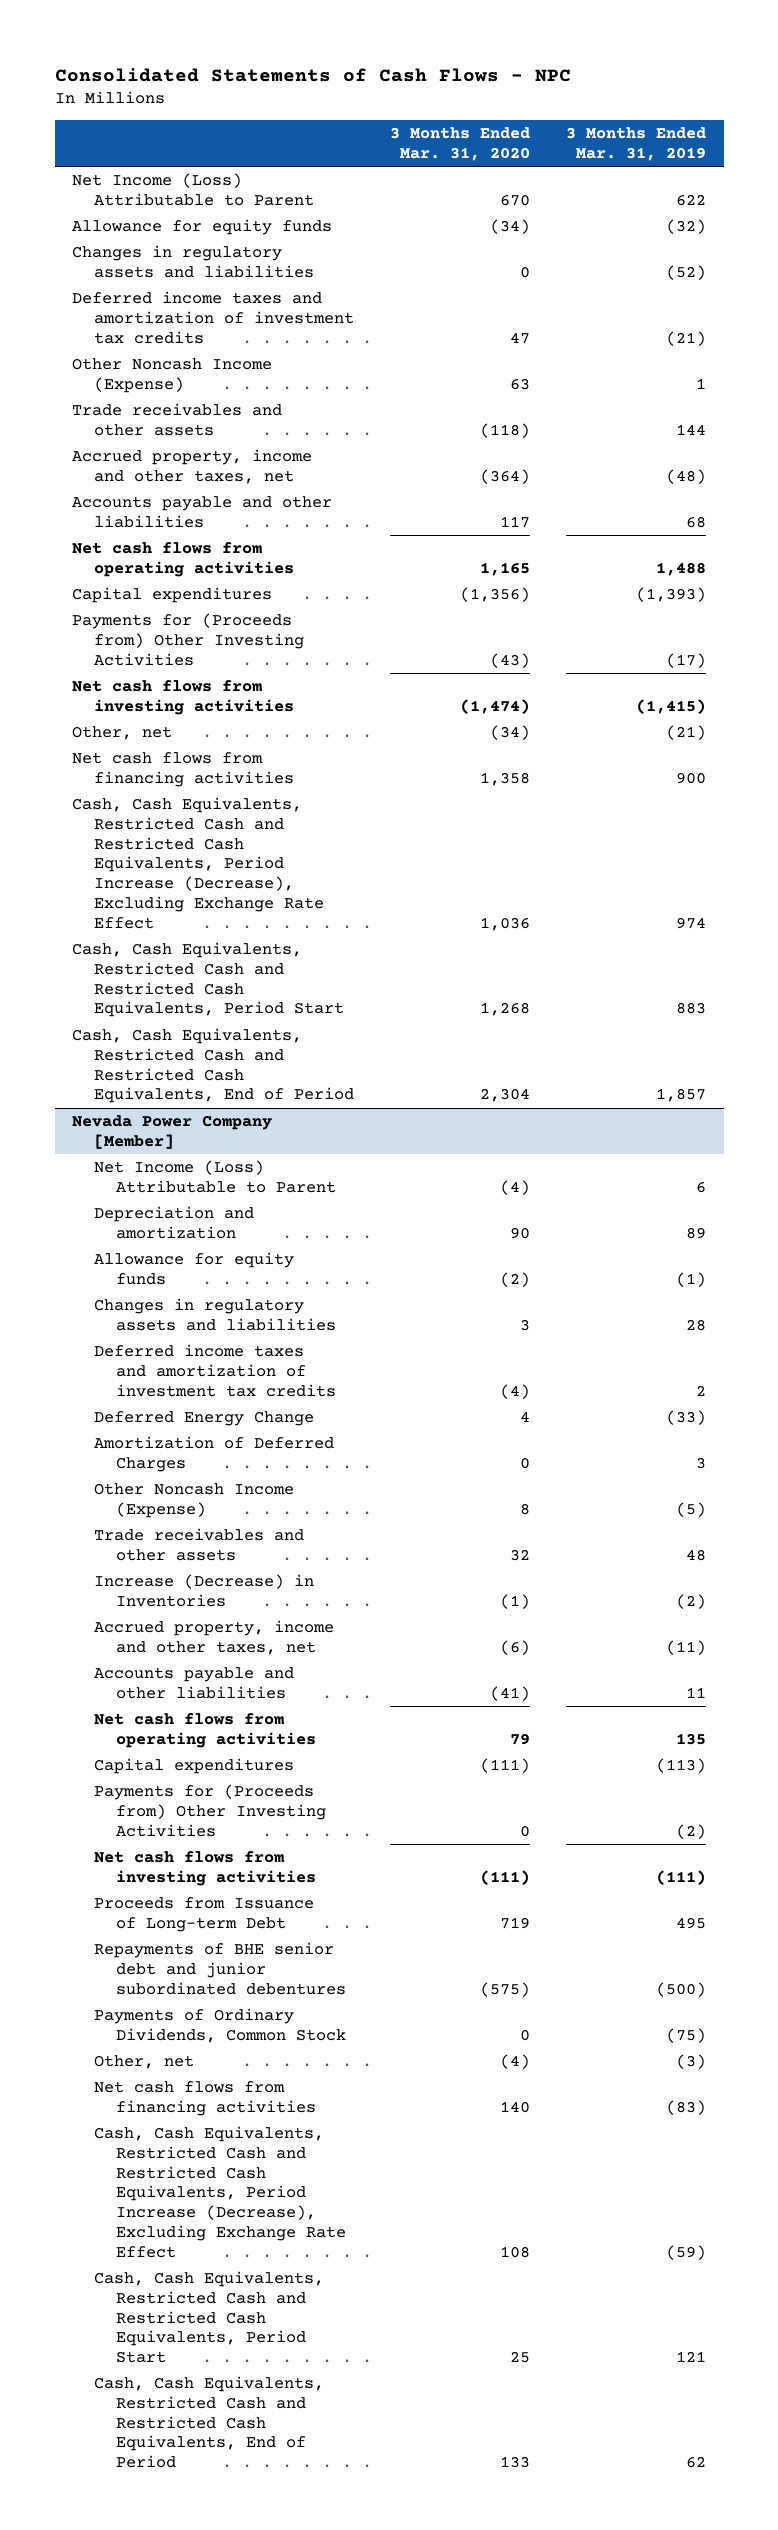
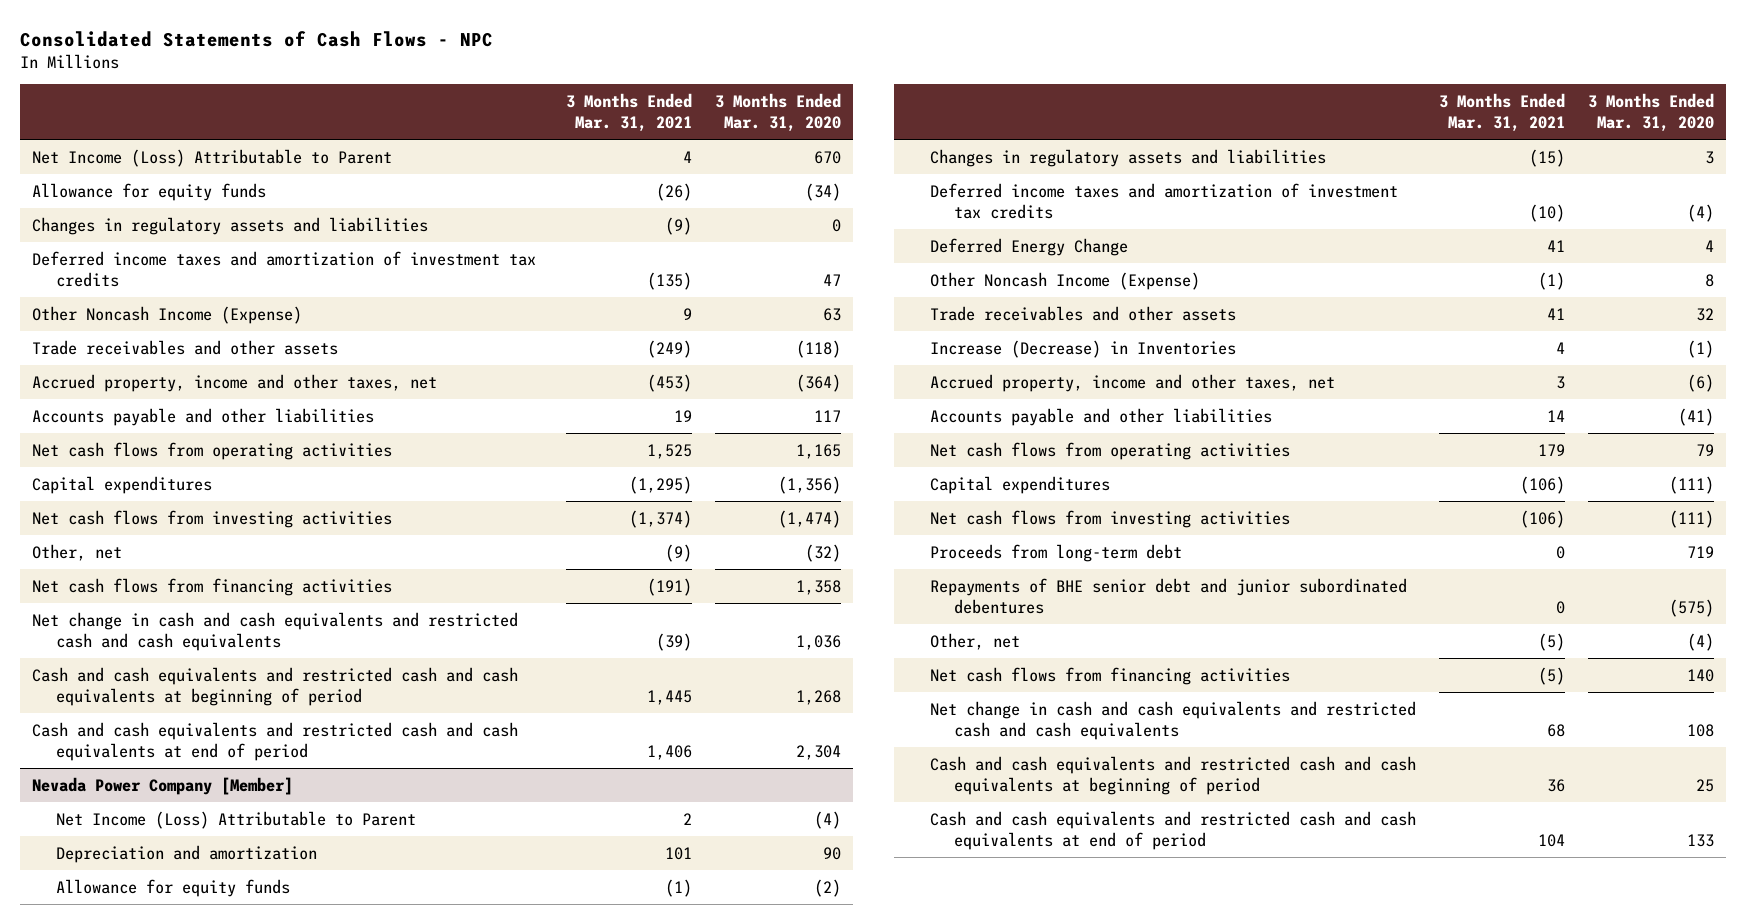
[565,127,706,161] 3 Months Ended Mar. 31, 2019 -> none
none -> [565,92,692,132] 3 Months Ended Mar. 31, 2021
[72,613,305,666] Payments for (Proceeds from) Other Investing Activities -> none
[490,725,531,741] (34) -> [805,543,842,562] (32)
[72,797,325,929] Cash, Cash Equivalents, Restricted Cash and Restricted Cash Equivalents, Period Increase (Decrease), Excluding Exchange Rate Effect -> [32,611,519,651] Net change in cash and cash equivalents and restricted cash and cash equivalents
[72,942,345,1018] Cash, Cash Equivalents, Restricted Cash and Restricted Cash Equivalents, Period Start -> [32,666,519,706] Cash and cash equivalents and restricted cash and cash equivalents at beginning of period
[72,1028,355,1104] Cash, Cash Equivalents, Restricted Cash and Restricted Cash Equivalents, End of Period -> [32,721,519,761] Cash and cash equivalents and restricted cash and cash equivalents at end of period
[94,1436,335,1472] Amortization of Deferred Charges -> none
[94,1784,327,1837] Payments for (Proceeds from) Other Investing Activities -> none
[94,1897,315,1932] Proceeds from Issuance of Long-term Debt -> [929,543,1182,562] Proceeds from long-term debt
[94,2008,347,2043] Payments of Ordinary Dividends, Common Stock -> none
[94,2126,347,2258] Cash, Cash Equivalents, Restricted Cash and Restricted Cash Equivalents, Period Increase (Decrease), Excluding Exchange Rate Effect -> [929,700,1416,740] Net change in cash and cash equivalents and restricted cash and cash equivalents
[94,2271,325,2364] Cash, Cash Equivalents, Restricted Cash and Restricted Cash Equivalents, Period Start -> [929,755,1416,795] Cash and cash equivalents and restricted cash and cash equivalents at beginning of period
[94,2376,325,2469] Cash, Cash Equivalents, Restricted Cash and Restricted Cash Equivalents, End of Period -> [929,810,1416,850] Cash and cash equivalents and restricted cash and cash equivalents at end of period

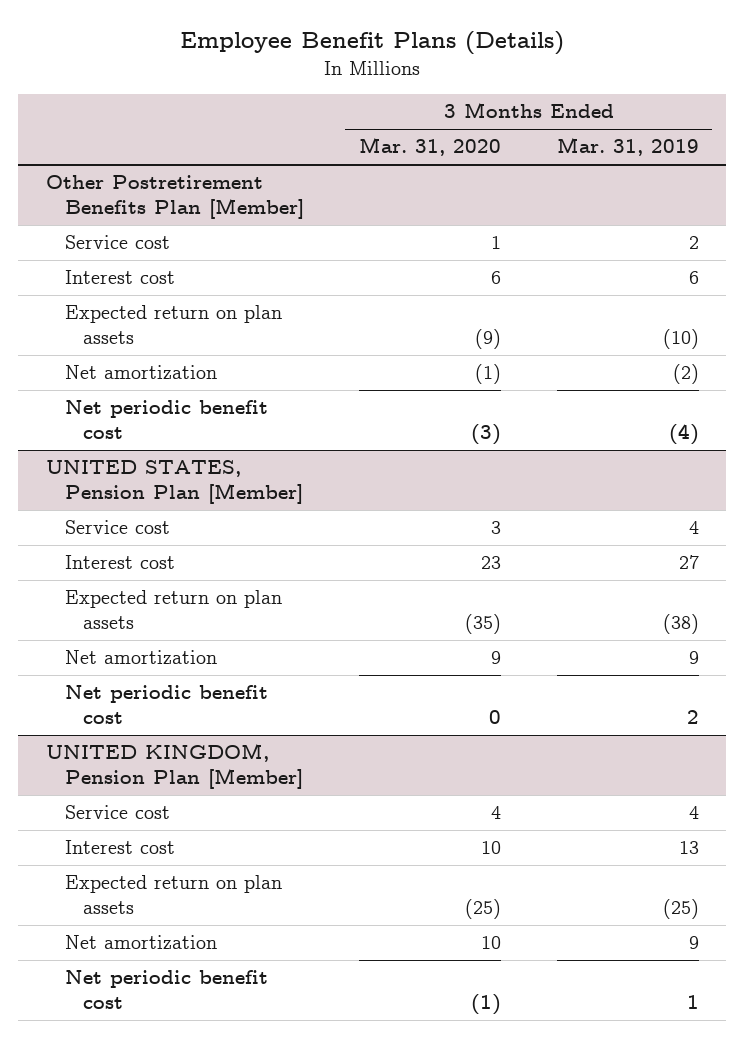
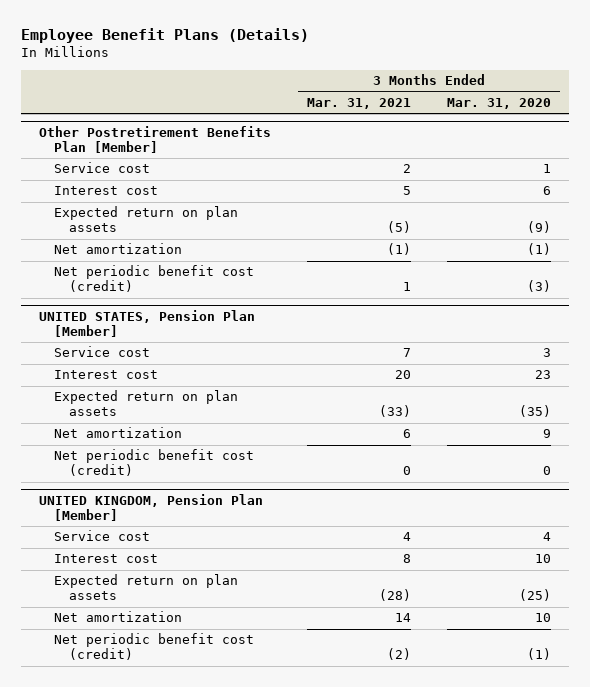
[556,137,699,157] Mar. 31, 2019 -> none
none -> [306,97,411,109] Mar. 31, 2021
[64,400,268,439] Net periodic benefit cost -> [53,265,254,293] Net periodic benefit cost (credit)
[64,685,268,724] Net periodic benefit cost -> [53,449,254,477] Net periodic benefit cost (credit)
[64,970,268,1009] Net periodic benefit cost -> [53,633,254,661] Net periodic benefit cost (credit)

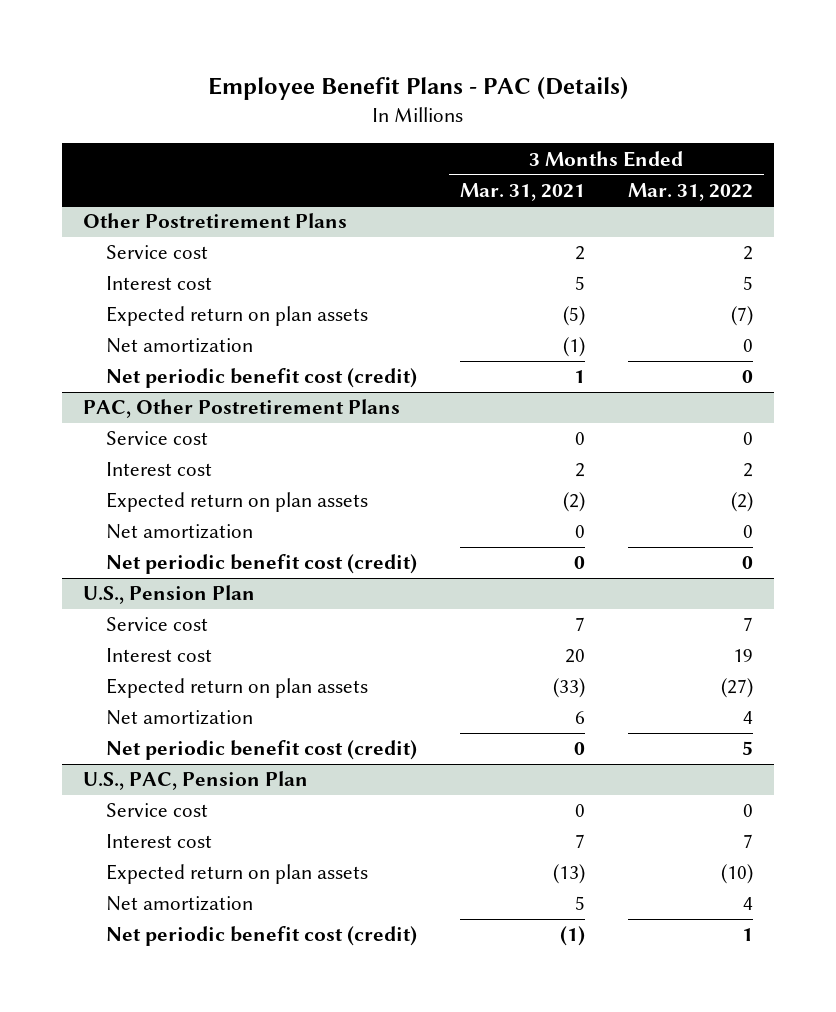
[21,28,310,44] Employee Benefit Plans (Details) -> [207,77,628,101] Employee Benefit Plans - PAC (Details)
[446,97,551,109] Mar. 31, 2020 -> none
none -> [627,182,753,201] Mar. 31, 2022
[39,125,272,153] Other Postretirement Benefits Plan [Member] -> [82,213,347,229] Other Postretirement Plans
[39,309,256,337] UNITED STATES, Pension Plan [Member] -> none
none -> [82,399,400,419] PAC, Other Postretirement Plans
none -> [106,431,209,446] Service cost
none -> [106,462,213,477] Interest cost
none -> [106,492,369,513] Expected return on plan assets
none -> [106,524,254,540] Net amortization
none -> [106,554,418,575] Net periodic benefit cost (credit)
none -> [82,585,255,605] U.S., Pension Plan
[39,493,264,521] UNITED KINGDOM, Pension Plan [Member] -> none
none -> [82,771,308,791] U.S., PAC, Pension Plan
[402,532,411,542] 4 -> [575,804,586,818] 0
[402,554,411,564] 8 -> [575,834,586,849] 7
[378,589,411,602] (28) -> [553,864,586,885] (13)
[394,613,411,623] 14 -> [575,896,586,911] 5
[386,648,411,661] (2) -> [560,926,586,947] (1)

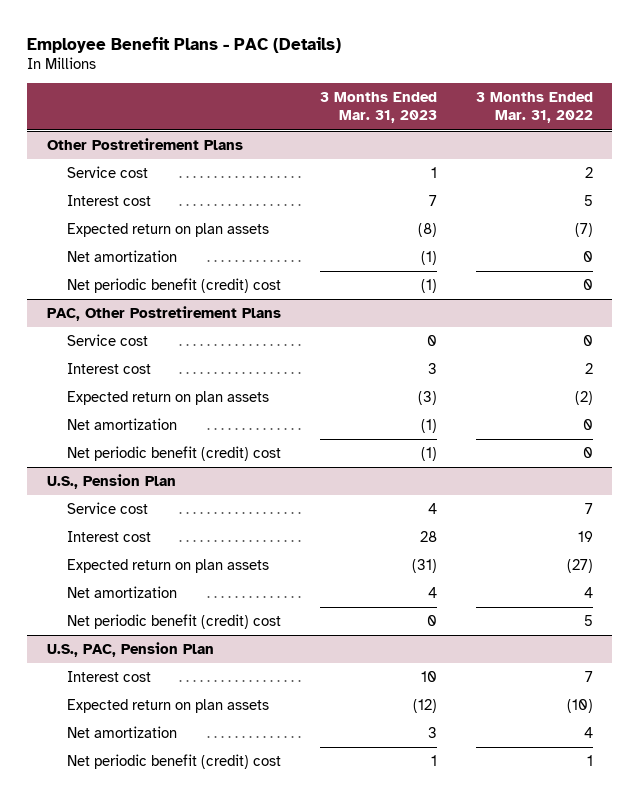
[460,182,586,201] Mar. 31, 2021 -> none
none -> [320,92,438,124] 3 Months Ended Mar. 31, 2023
[106,368,418,389] Net periodic benefit cost (credit) -> [67,277,282,293] Net periodic benefit (credit) cost
[106,554,418,575] Net periodic benefit cost (credit) -> [67,445,282,461] Net periodic benefit (credit) cost
[106,740,418,761] Net periodic benefit cost (credit) -> [67,613,282,629] Net periodic benefit (credit) cost
[106,803,209,818] Service cost -> none
[106,926,418,947] Net periodic benefit cost (credit) -> [67,753,282,769] Net periodic benefit (credit) cost

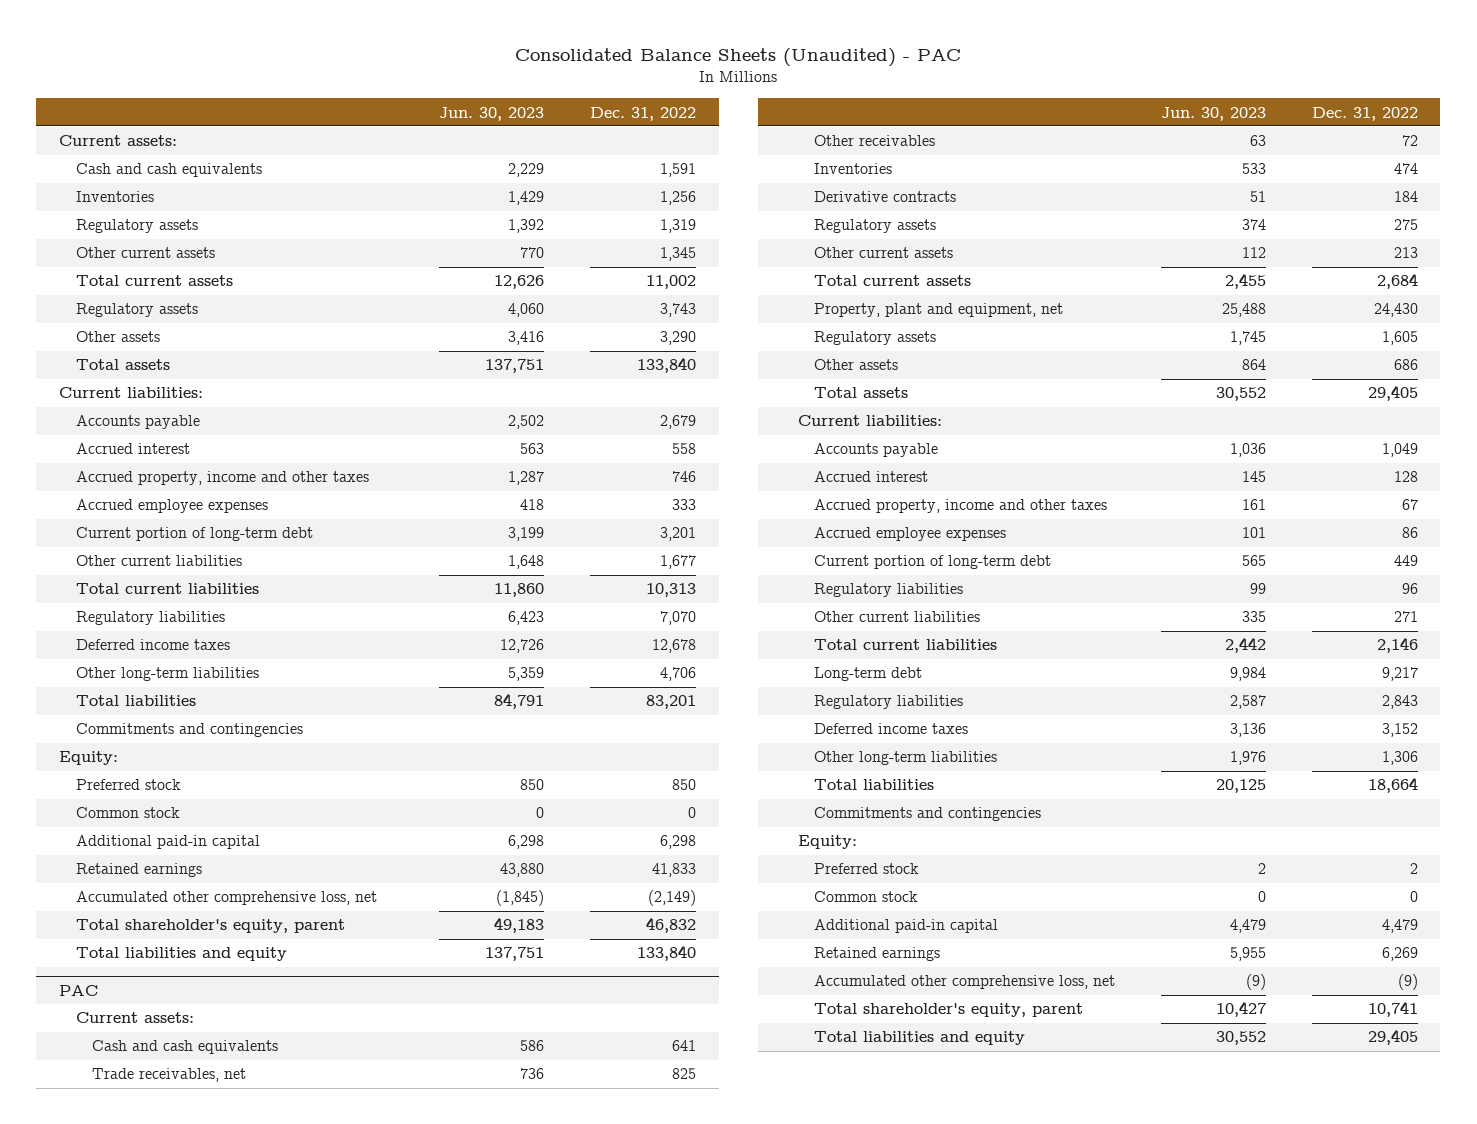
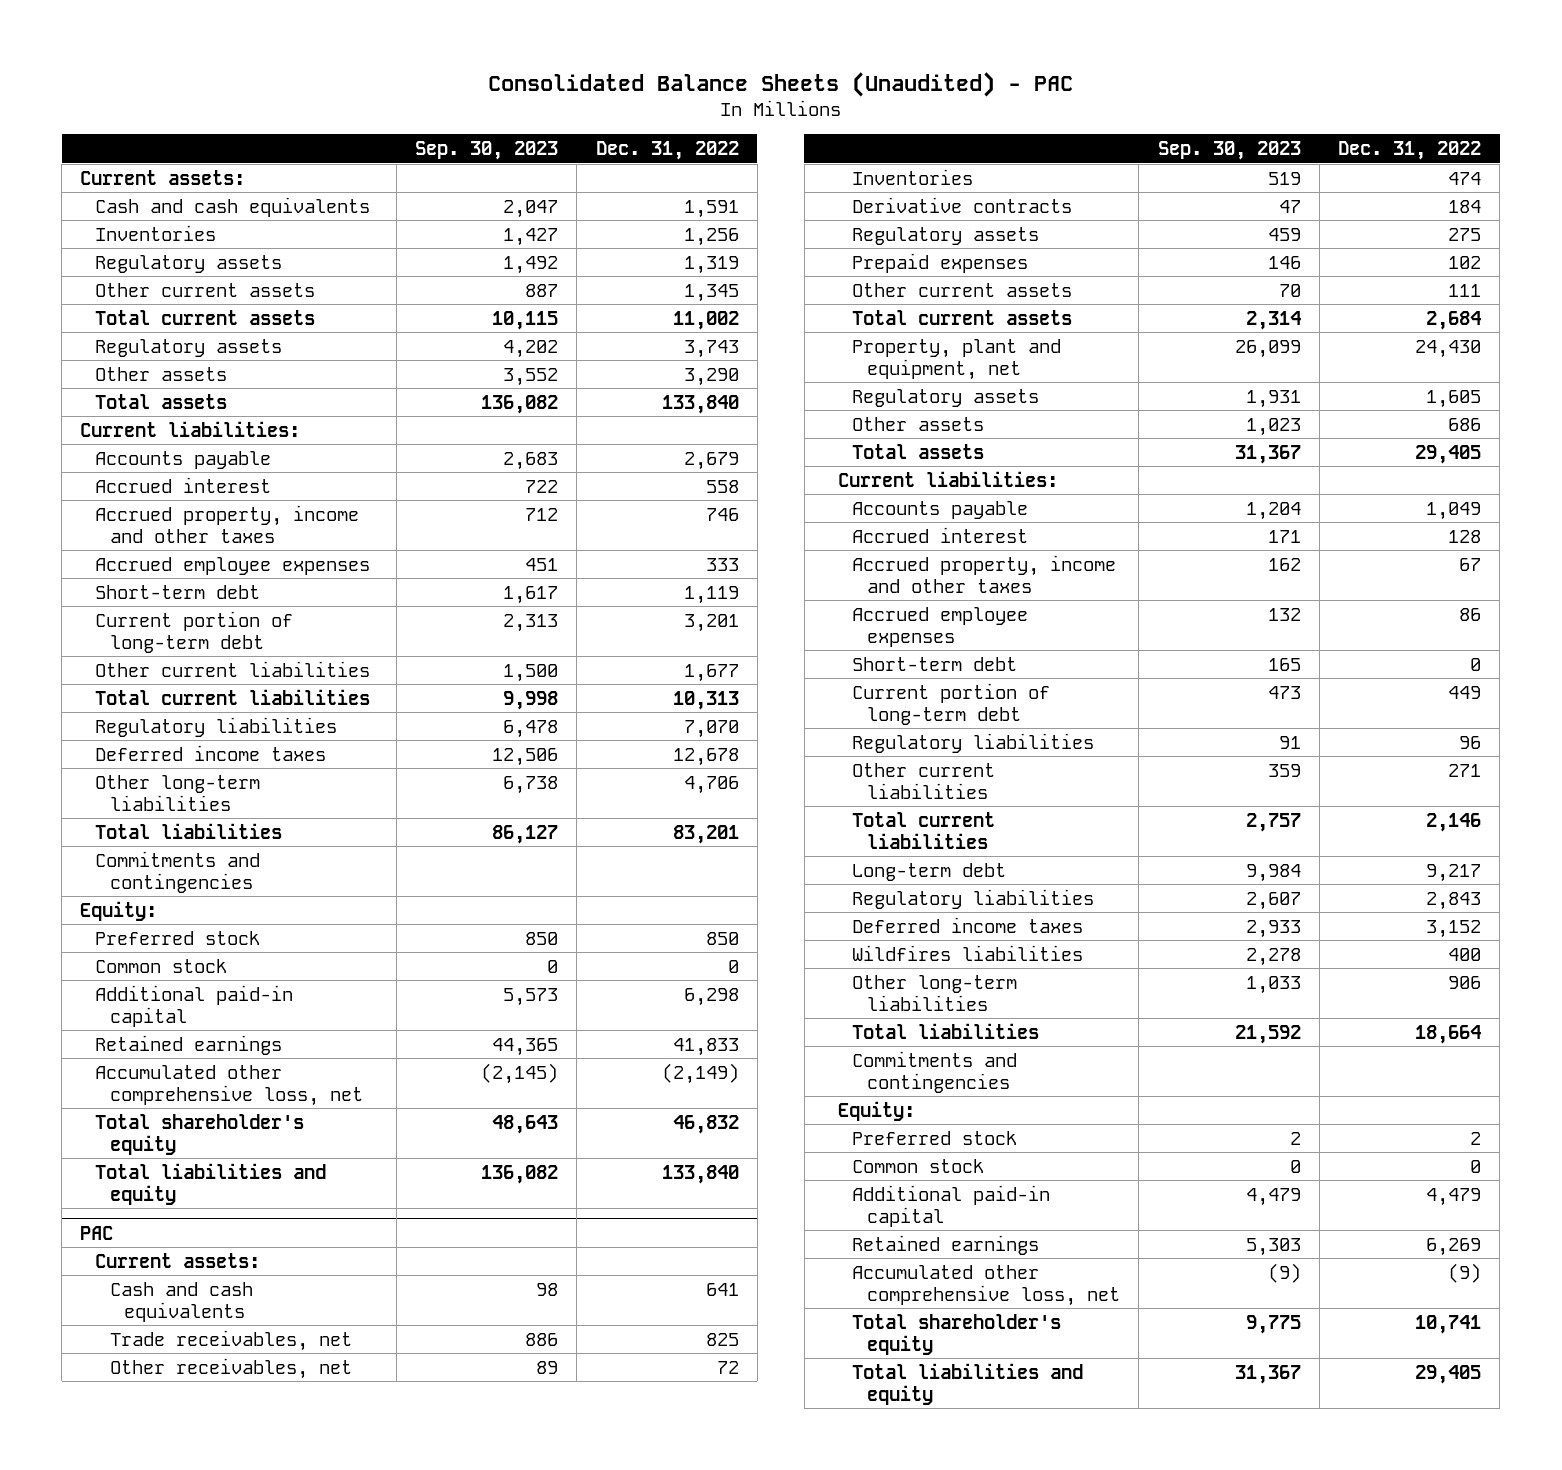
[438,106,544,121] Jun. 30, 2023 -> none
none -> [415,141,559,161] Sep. 30, 2023
none -> [95,584,261,599] Short-term debt
[75,919,345,934] Total shareholder's equity, parent -> [95,1113,305,1155] Total shareholder's equity
[814,135,936,147] Other receivables -> [109,1357,352,1379] Other receivables, net
none -> [852,252,1029,273] Prepaid expenses
[1393,247,1418,259] 213 -> [1448,283,1482,297] 111
none -> [852,656,1018,671] Short-term debt
none -> [852,944,1084,961] Wildfires liabilities
[1381,751,1418,766] 1,306 -> [1448,975,1482,989] 906
[814,1003,1084,1018] Total shareholder's equity, parent -> [852,1313,1062,1355] Total shareholder's equity

